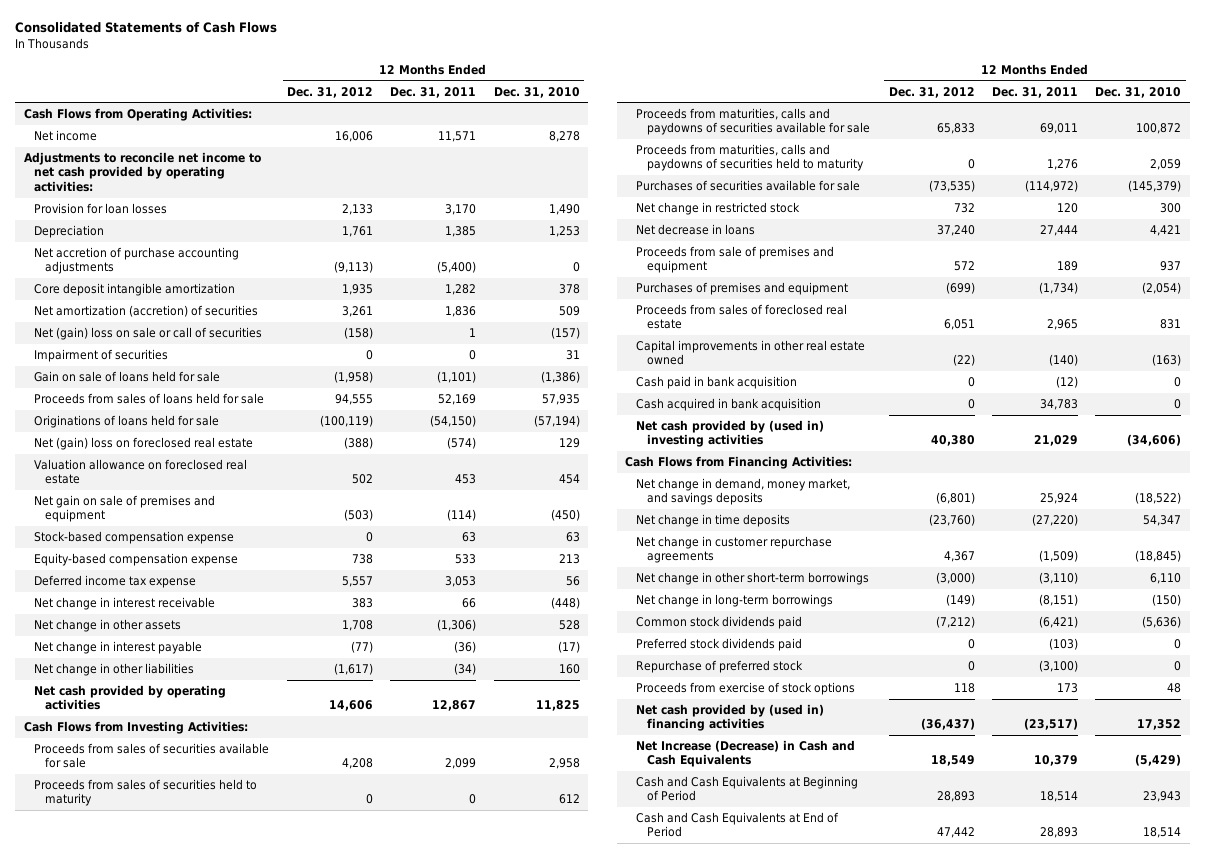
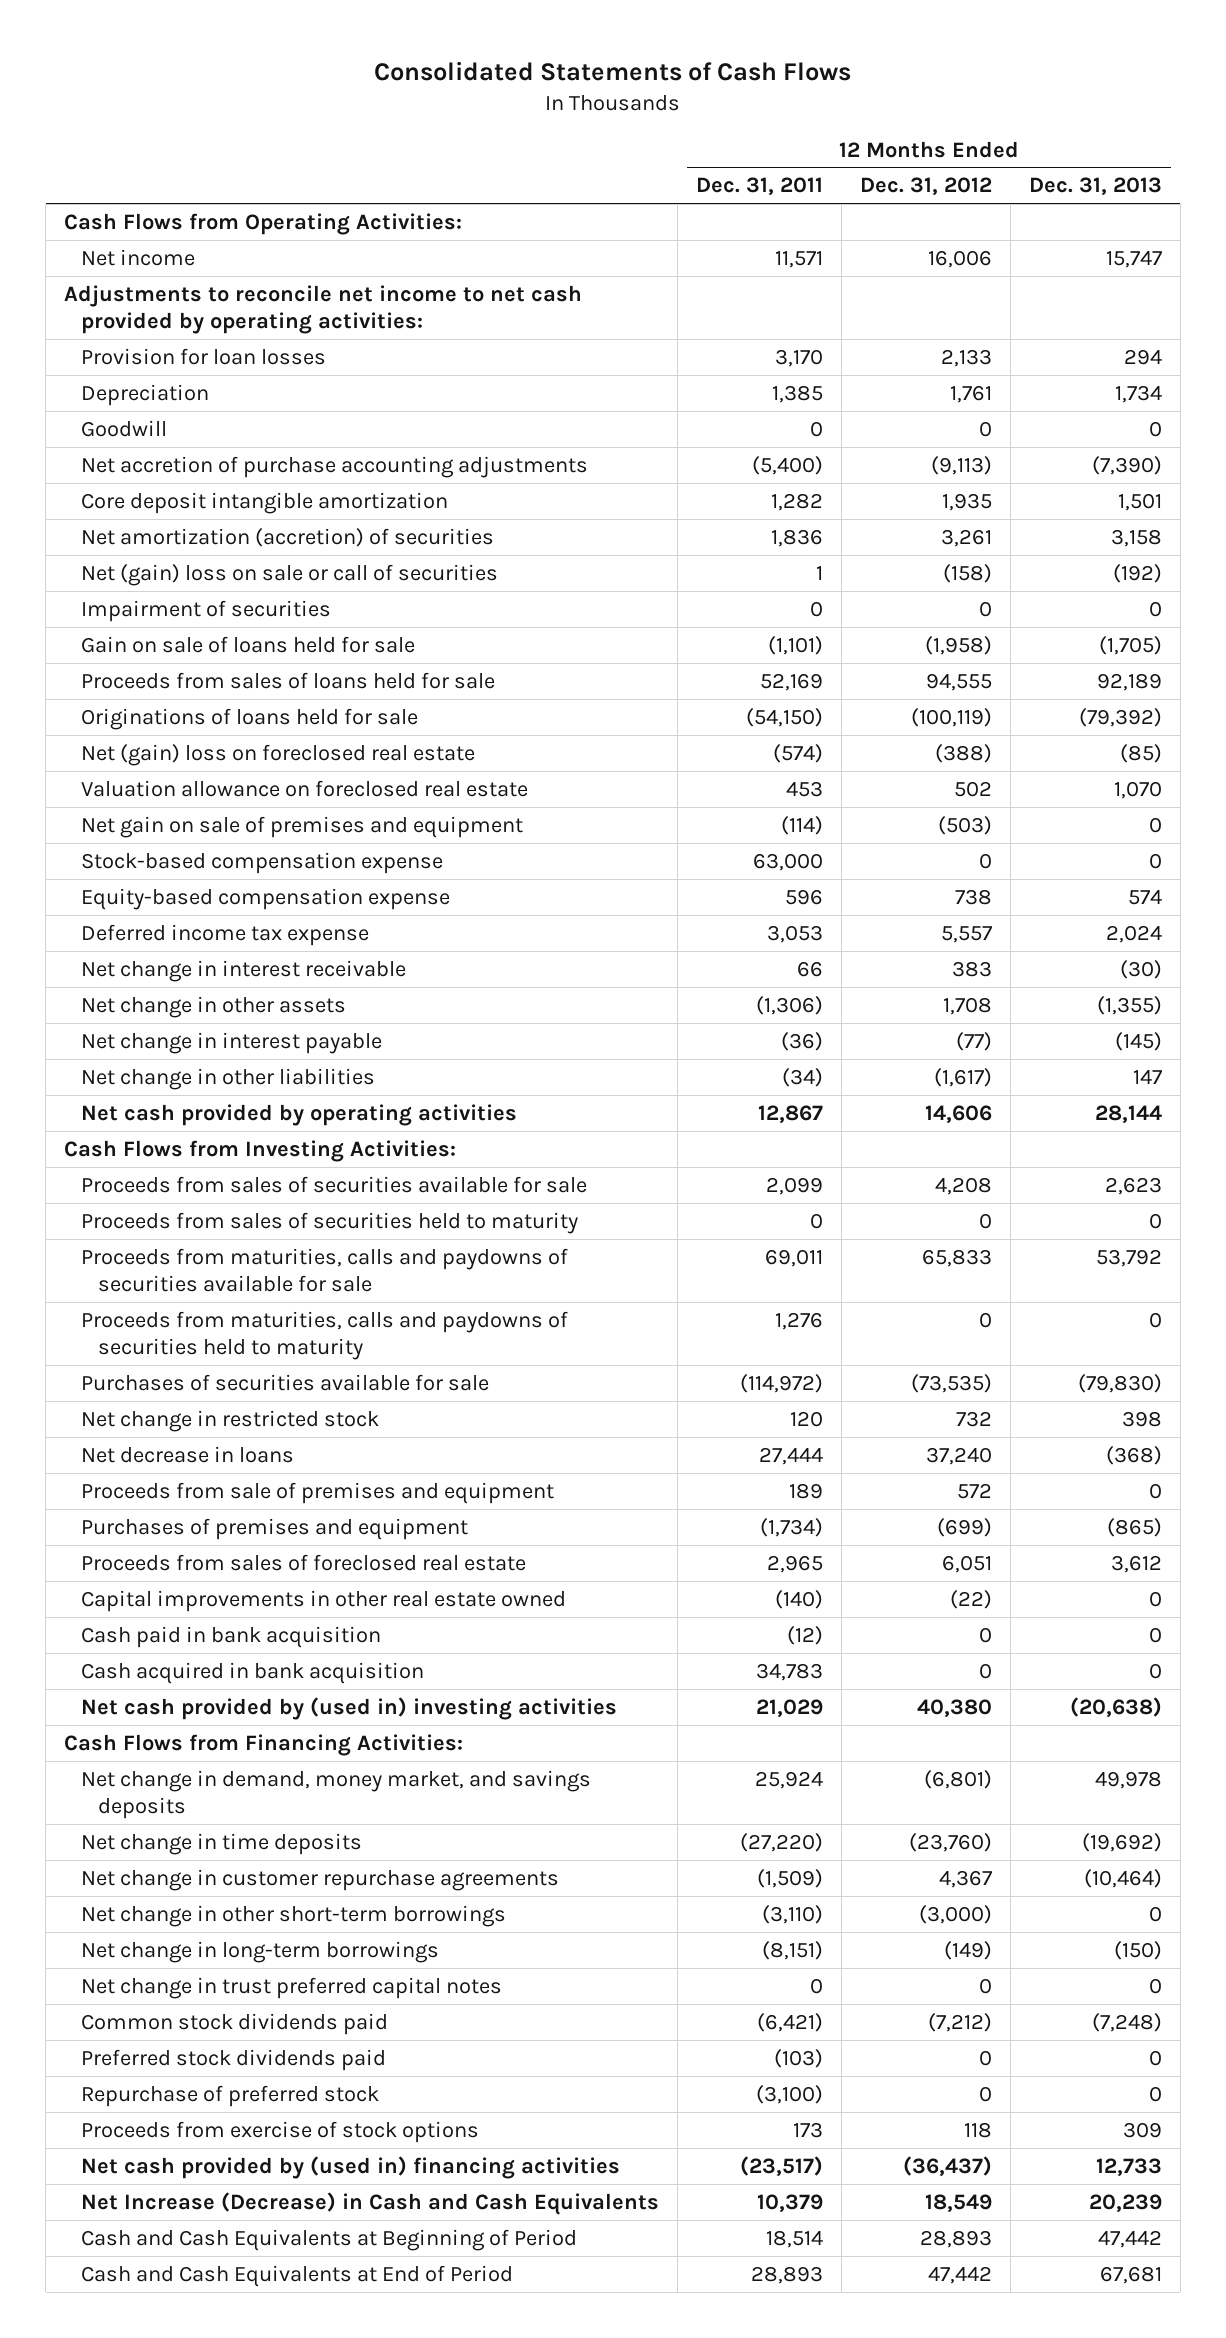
[493,86,580,98] Dec. 31, 2010 -> none
none -> [1028,177,1162,196] Dec. 31, 2013
none -> [80,419,167,437] Goodwill
[462,532,477,543] 63 -> [752,852,823,871] 63,000
[455,554,477,565] 533 -> [784,888,823,905] 596
none -> [80,1976,502,1999] Net change in trust preferred capital notes

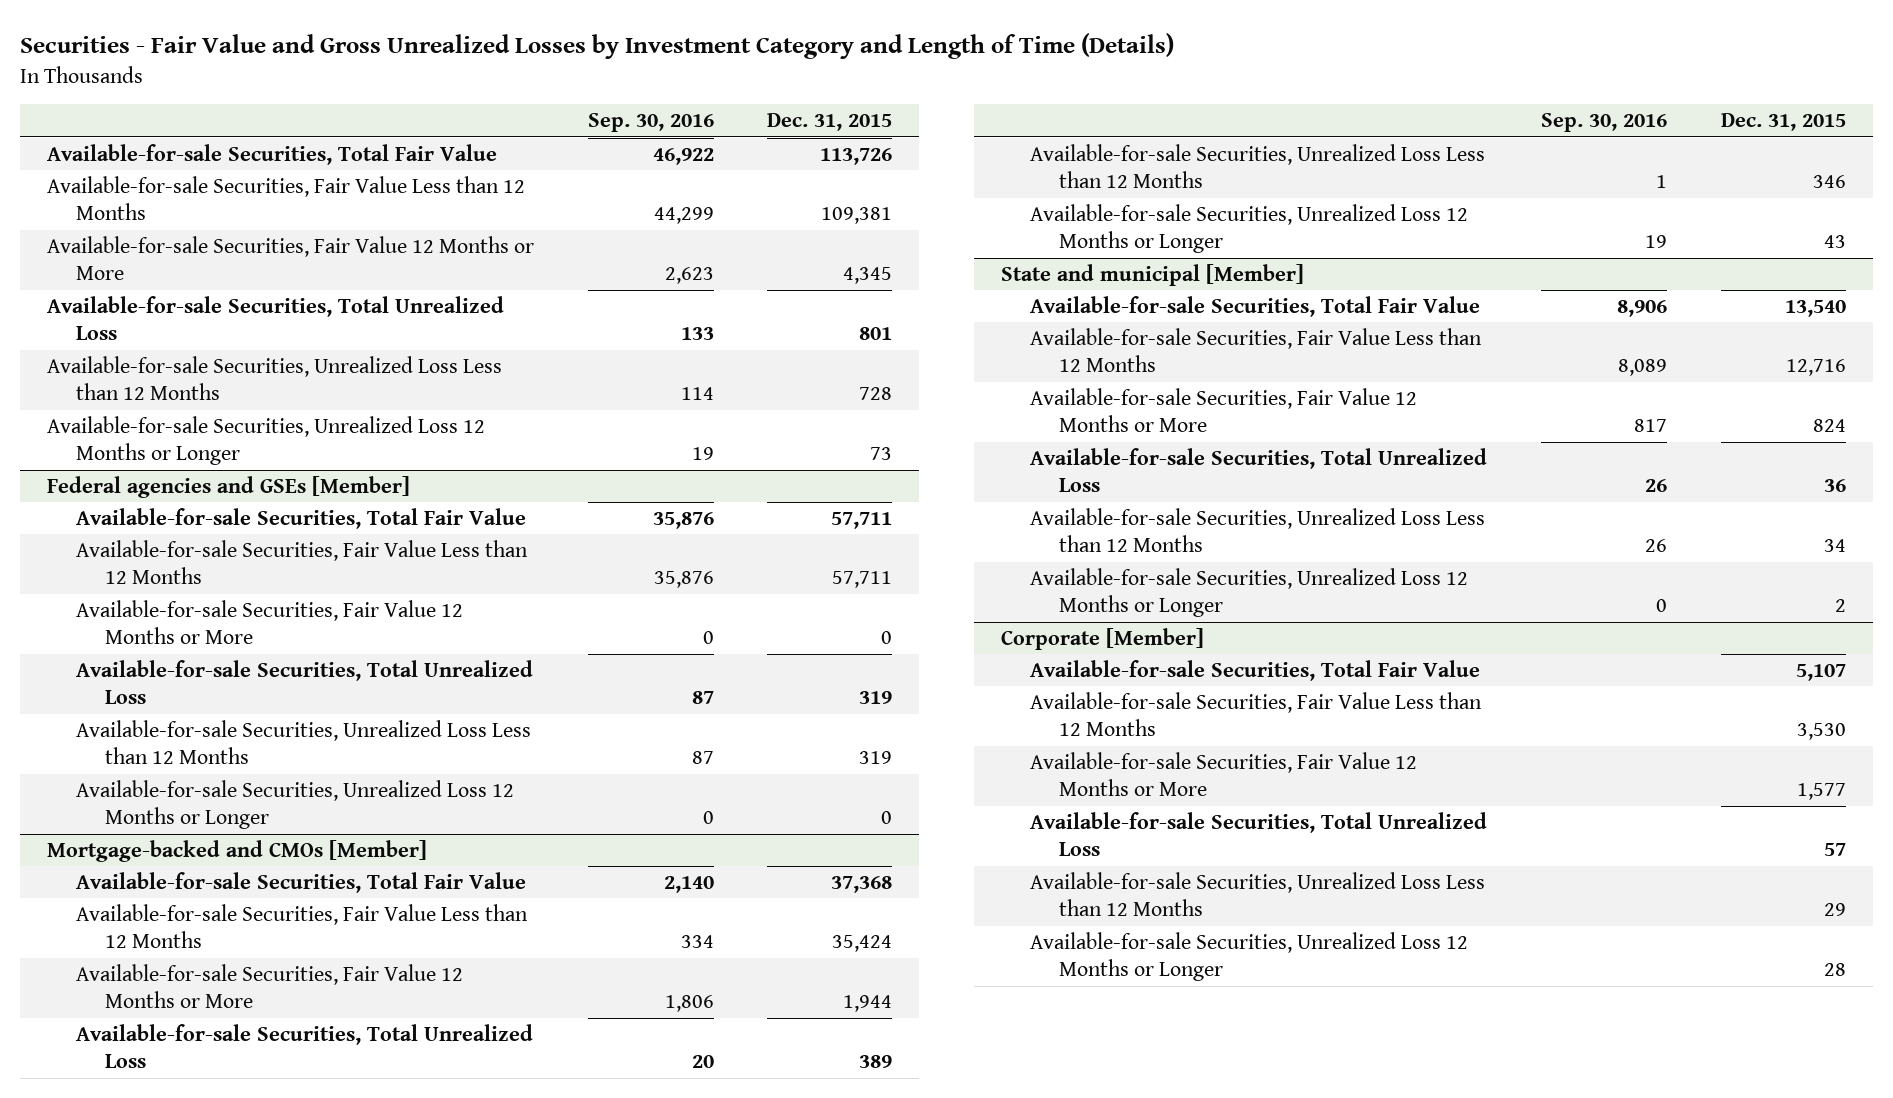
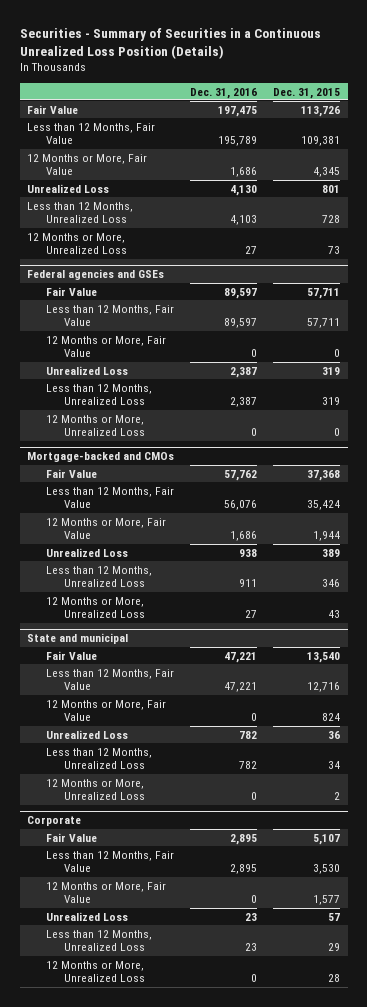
[19,33,1174,60] Securities - Fair Value and Gross Unrealized Losses by Investment Category and Length of Time (Details) -> [19,27,321,59] Securities - Summary of Securities in a Continuous Unrealized Loss Position (Details)
[587,113,714,133] Sep. 30, 2016 -> none
none -> [190,87,258,99] Dec. 31, 2016
[46,143,497,165] Available-for-sale Securities, Total Fair Value -> [27,104,79,114] Fair Value
[46,175,525,221] Available-for-sale Securities, Fair Value Less than 12 Months -> [27,122,156,145] Less than 12 Months, Fair Value
[46,235,534,281] Available-for-sale Securities, Fair Value 12 Months or More -> [27,153,148,176] 12 Months or More, Fair Value
[46,295,504,341] Available-for-sale Securities, Total Unrealized Loss -> [27,183,110,193] Unrealized Loss
[46,355,502,401] Available-for-sale Securities, Unrealized Loss Less than 12 Months -> [27,201,134,224] Less than 12 Months, Unrealized Loss
[46,415,485,466] Available-for-sale Securities, Unrealized Loss 12 Months or Longer -> [27,232,127,255] 12 Months or More, Unrealized Loss
[46,475,410,498] Federal agencies and GSEs [Member] -> [27,269,165,281] Federal agencies and GSEs
[75,507,526,529] Available-for-sale Securities, Total Fair Value -> [45,286,97,296] Fair Value
[75,539,528,585] Available-for-sale Securities, Fair Value Less than 12 Months -> [45,304,174,327] Less than 12 Months, Fair Value
[75,599,463,645] Available-for-sale Securities, Fair Value 12 Months or More -> [45,335,166,358] 12 Months or More, Fair Value
[75,659,533,705] Available-for-sale Securities, Total Unrealized Loss -> [45,365,128,375] Unrealized Loss
[75,719,531,765] Available-for-sale Securities, Unrealized Loss Less than 12 Months -> [45,383,152,406] Less than 12 Months, Unrealized Loss
[75,779,514,830] Available-for-sale Securities, Unrealized Loss 12 Months or Longer -> [45,414,146,437] 12 Months or More, Unrealized Loss
[46,839,427,862] Mortgage-backed and CMOs [Member] -> [27,452,175,463] Mortgage-backed and CMOs
[75,871,526,893] Available-for-sale Securities, Total Fair Value -> [45,468,97,478] Fair Value
[75,903,528,949] Available-for-sale Securities, Fair Value Less than 12 Months -> [45,486,174,509] Less than 12 Months, Fair Value
[75,963,463,1009] Available-for-sale Securities, Fair Value 12 Months or More -> [45,517,166,540] 12 Months or More, Fair Value
[75,1023,533,1069] Available-for-sale Securities, Total Unrealized Loss -> [45,547,128,557] Unrealized Loss
[1029,143,1485,189] Available-for-sale Securities, Unrealized Loss Less than 12 Months -> [45,565,152,588] Less than 12 Months, Unrealized Loss
[1029,203,1468,254] Available-for-sale Securities, Unrealized Loss 12 Months or Longer -> [45,596,146,619] 12 Months or More, Unrealized Loss
[1000,263,1304,286] State and municipal [Member] -> [27,633,129,645] State and municipal
[1029,295,1480,317] Available-for-sale Securities, Total Fair Value -> [45,650,97,660] Fair Value
[1029,327,1482,373] Available-for-sale Securities, Fair Value Less than 12 Months -> [45,668,174,691] Less than 12 Months, Fair Value
[1029,387,1417,433] Available-for-sale Securities, Fair Value 12 Months or More -> [45,699,166,722] 12 Months or More, Fair Value
[1029,447,1487,493] Available-for-sale Securities, Total Unrealized Loss -> [45,729,128,739] Unrealized Loss
[1029,507,1485,553] Available-for-sale Securities, Unrealized Loss Less than 12 Months -> [45,747,152,770] Less than 12 Months, Unrealized Loss
[1029,567,1468,618] Available-for-sale Securities, Unrealized Loss 12 Months or Longer -> [45,778,146,801] 12 Months or More, Unrealized Loss
[1000,627,1204,650] Corporate [Member] -> [27,816,82,827] Corporate
[1029,659,1480,681] Available-for-sale Securities, Total Fair Value -> [45,832,97,842] Fair Value
[1029,691,1482,737] Available-for-sale Securities, Fair Value Less than 12 Months -> [45,850,174,873] Less than 12 Months, Fair Value
[1029,751,1417,797] Available-for-sale Securities, Fair Value 12 Months or More -> [45,881,166,904] 12 Months or More, Fair Value
[1029,811,1487,857] Available-for-sale Securities, Total Unrealized Loss -> [45,911,128,921] Unrealized Loss
[1029,871,1485,917] Available-for-sale Securities, Unrealized Loss Less than 12 Months -> [45,929,152,952] Less than 12 Months, Unrealized Loss
[1029,931,1468,982] Available-for-sale Securities, Unrealized Loss 12 Months or Longer -> [45,960,146,983] 12 Months or More, Unrealized Loss

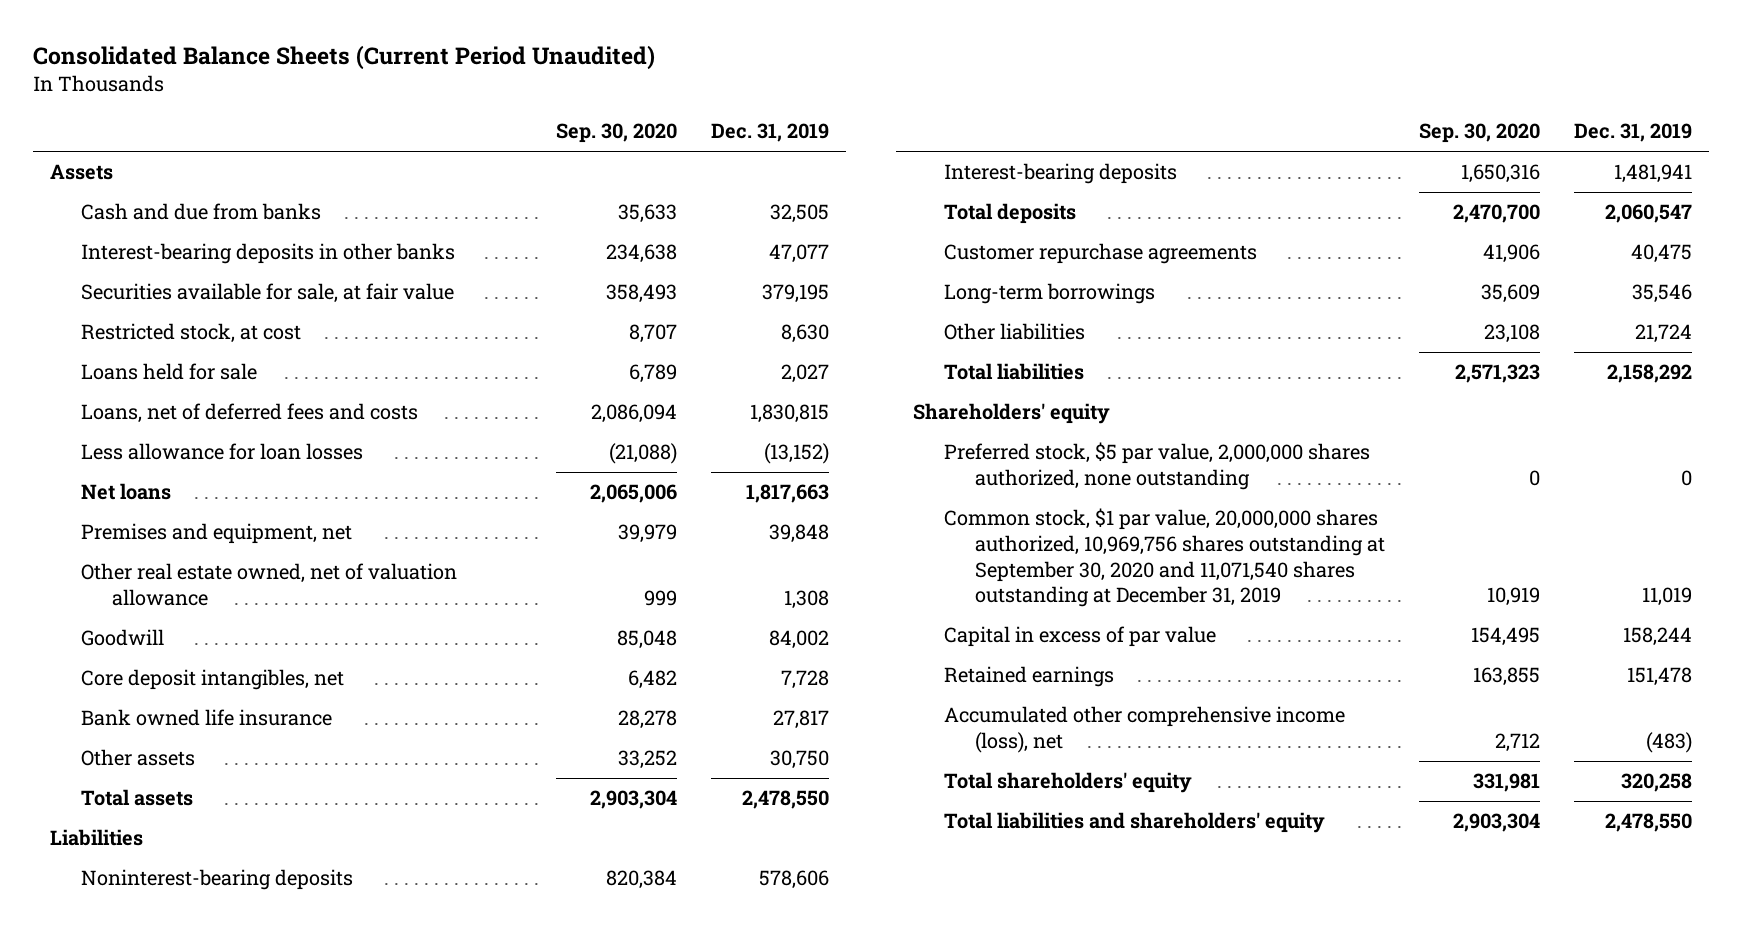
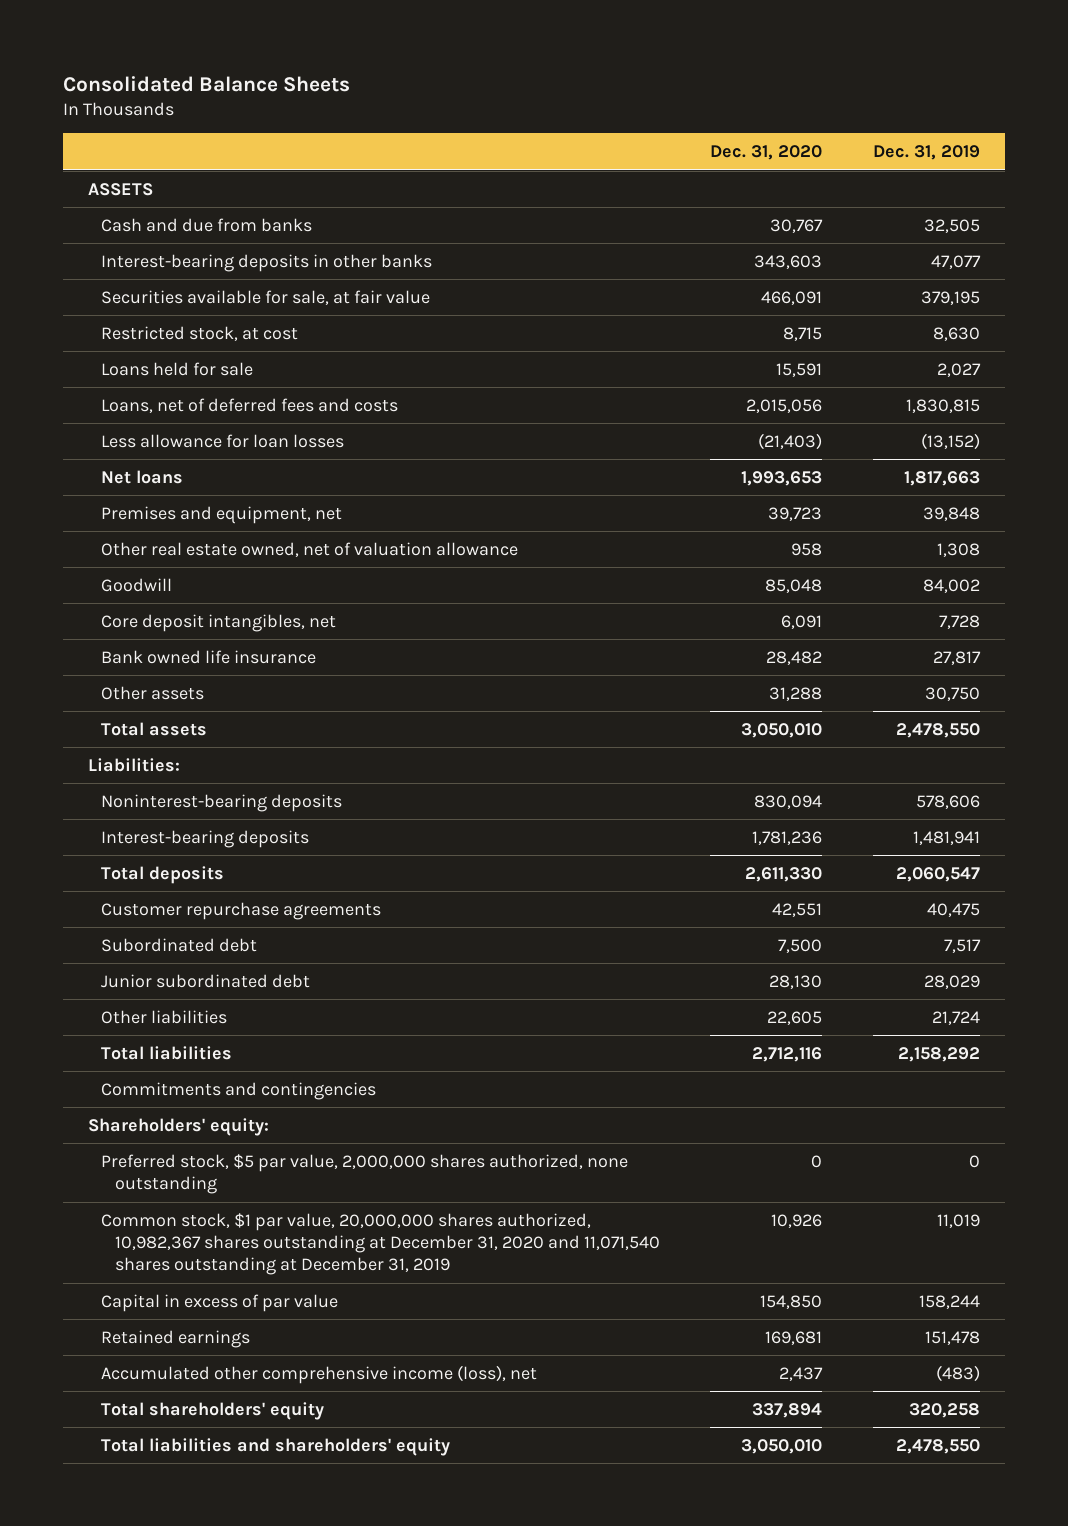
[33,45,656,71] Consolidated Balance Sheets (Current Period Unaudited) -> [62,75,350,92] Consolidated Balance Sheets
[556,123,678,144] Sep. 30, 2020 -> none
none -> [710,145,823,161] Dec. 31, 2020
[50,164,114,181] Assets -> [88,182,154,196] ASSETS
[50,829,144,847] Liabilities -> [88,757,181,772] Liabilities:
[944,283,1156,305] Long-term borrowings -> none
none -> [101,937,258,952] Subordinated debt
none -> [101,973,311,988] Junior subordinated debt
none -> [101,1081,377,1100] Commitments and contingencies
[913,403,1111,425] Shareholders' equity -> [88,1117,270,1136] Shareholders' equity:
[944,508,1385,608] Common stock, $1 par value, 20,000,000 shares authorized, 10,969,756 shares outstanding at September 30, 2020 and 11,071,540 shares outstanding at December 31, 2019 -> [101,1212,660,1276] Common stock, $1 par value, 20,000,000 shares authorized, 10,982,367 shares outstanding at December 31, 2020 and 11,071,540 shares outstanding at December 31, 2019

